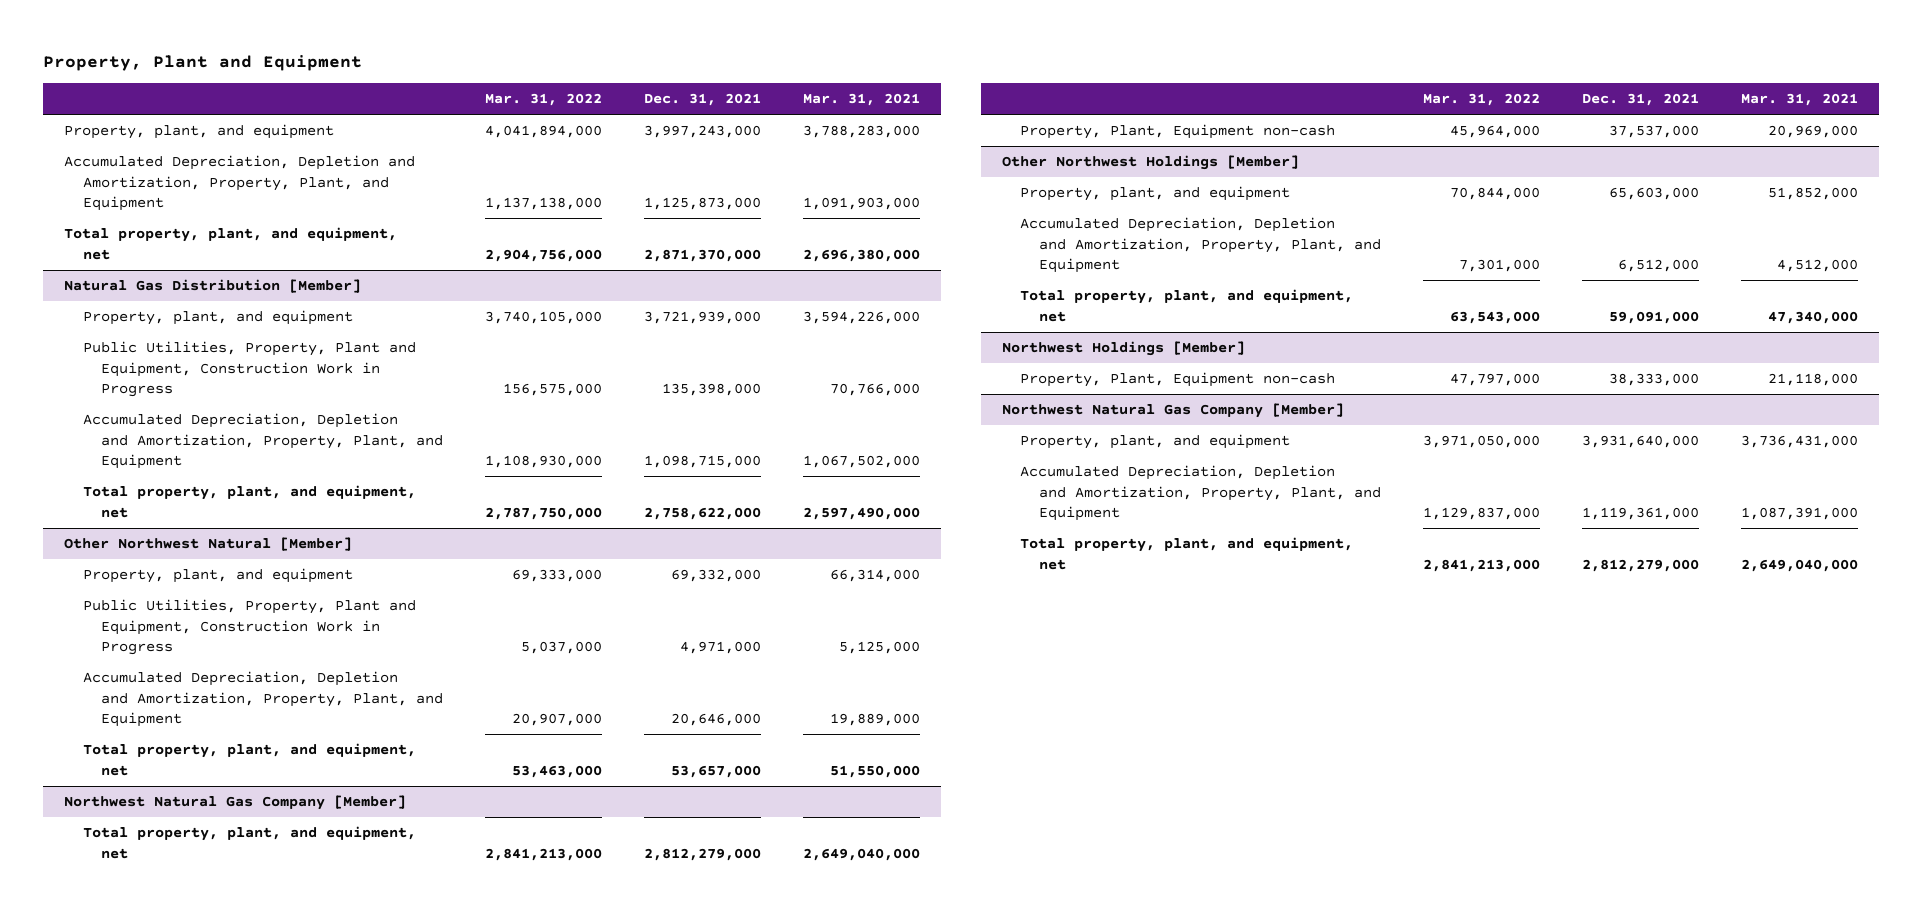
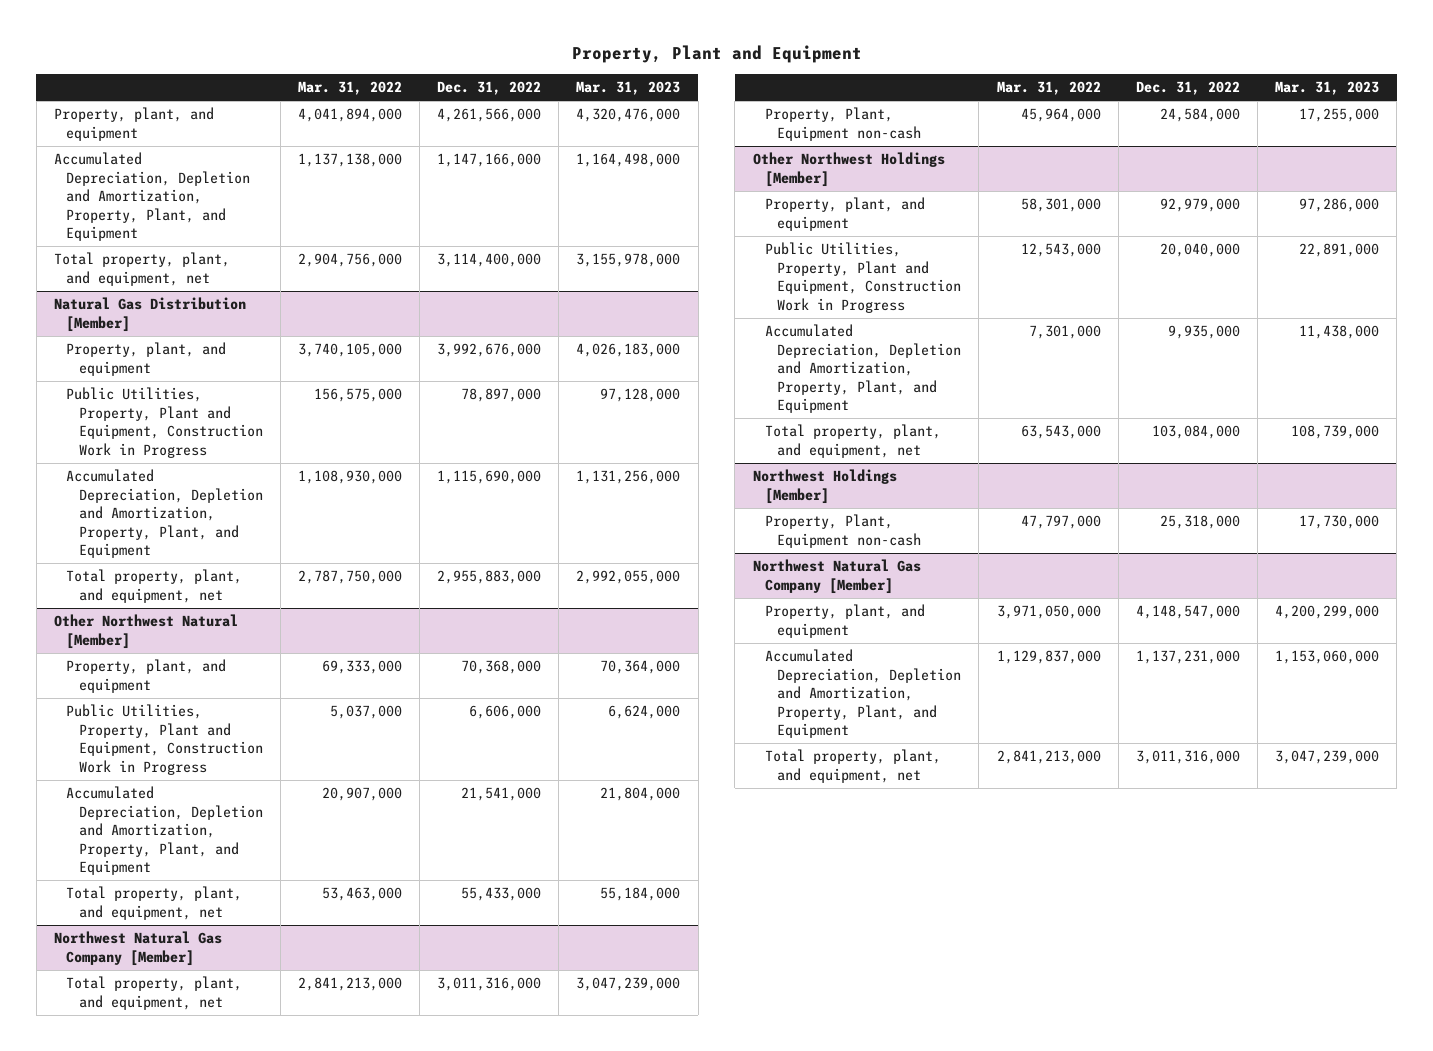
[644,93,762,107] Dec. 31, 2021 -> none
[803,93,921,107] Mar. 31, 2021 -> none
none -> [437,81,542,96] Dec. 31, 2022
none -> [576,81,681,96] Mar. 31, 2023
[1450,187,1541,201] 70,844,000 -> [1020,198,1101,213] 58,301,000
none -> [764,242,962,313] Public Utilities, Property, Plant and Equipment, Construction Work in Progress

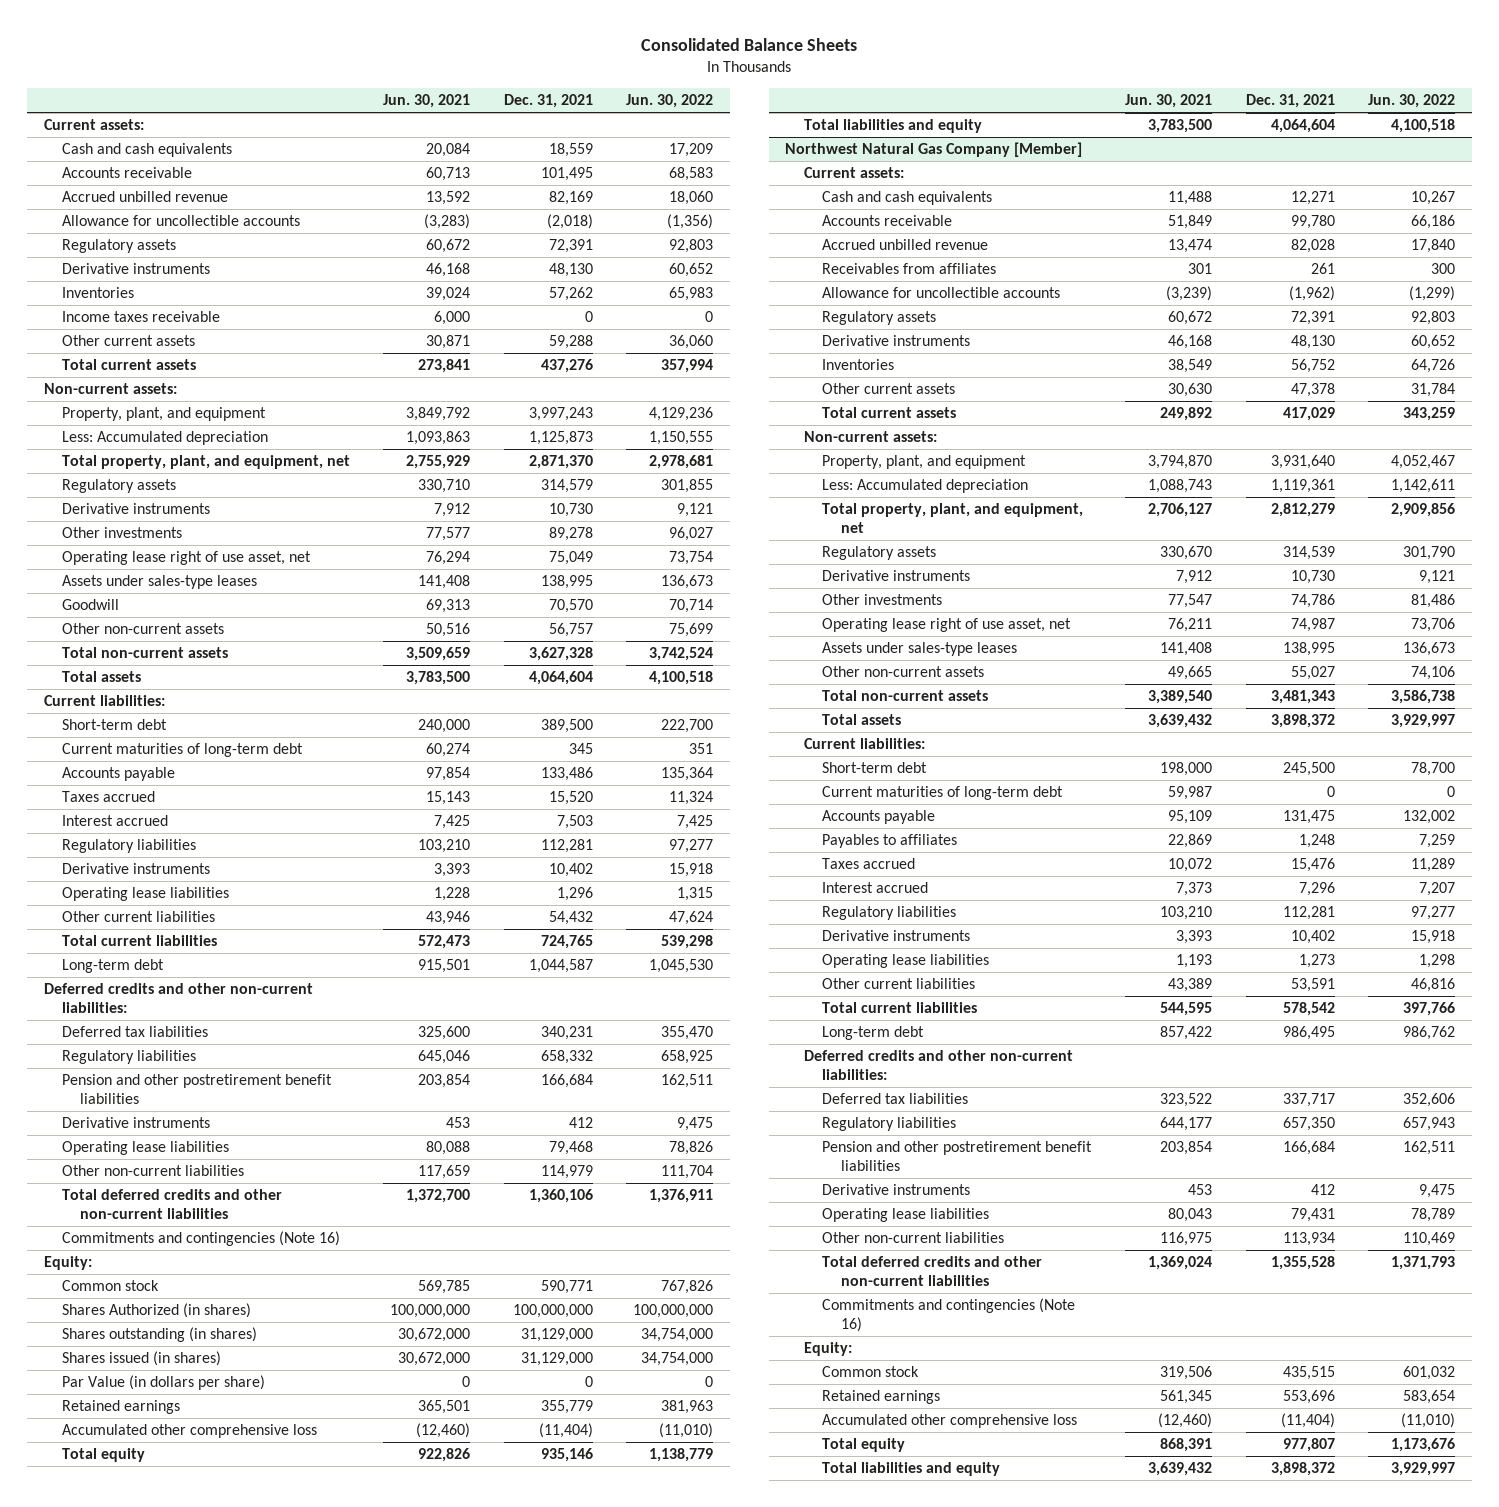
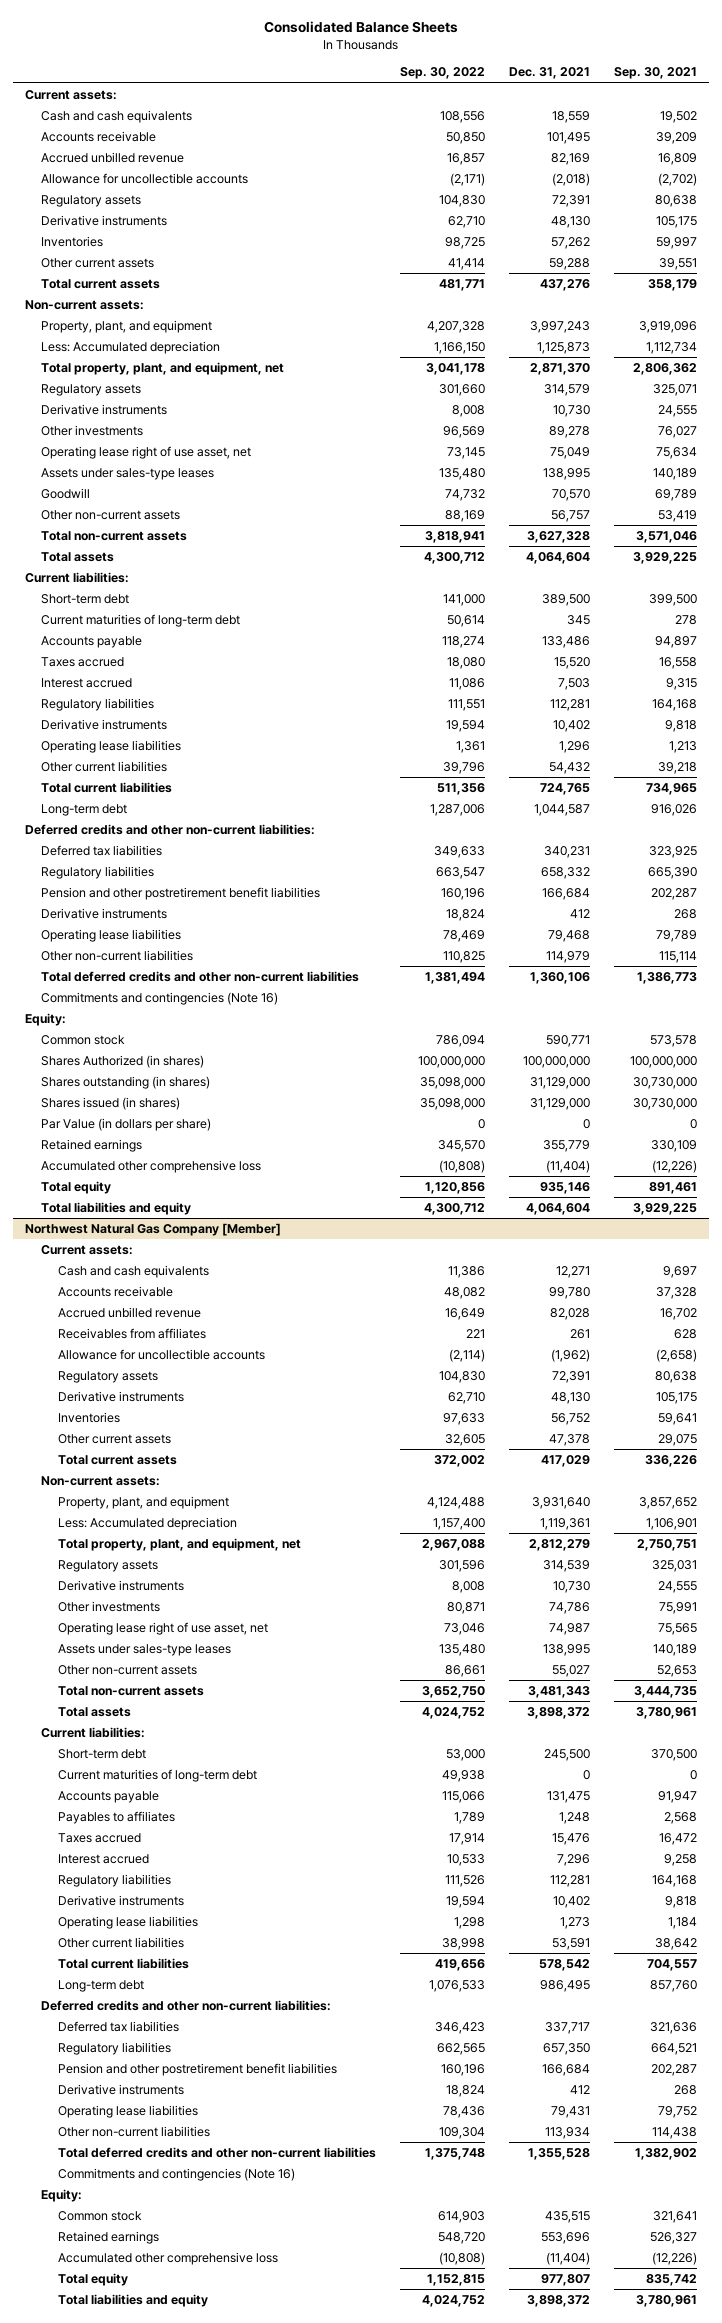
[383,93,471,108] Jun. 30, 2021 -> none
[626,93,714,108] Jun. 30, 2022 -> none
none -> [400,67,486,80] Sep. 30, 2022
none -> [614,67,698,80] Sep. 30, 2021
[61,311,220,323] Income taxes receivable -> none

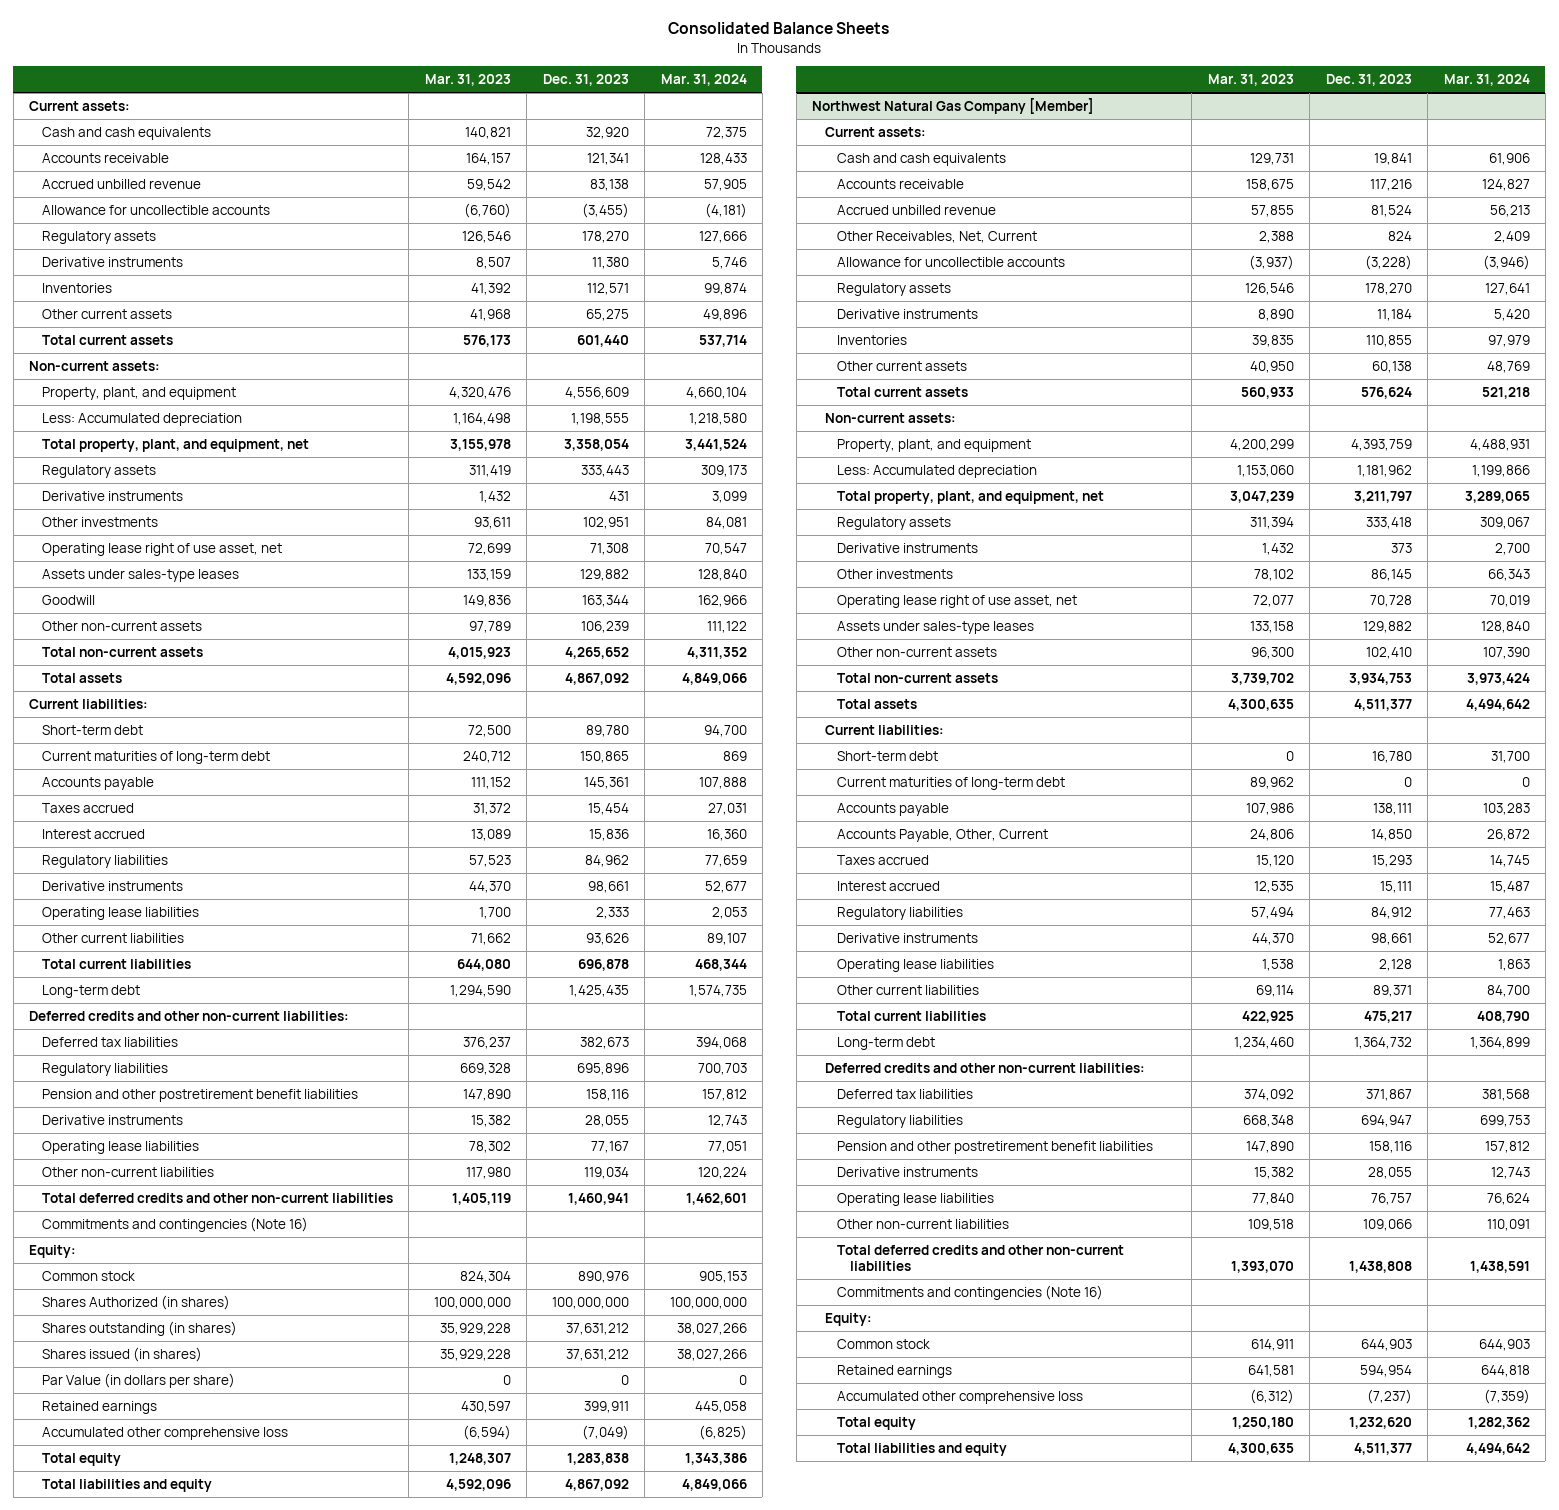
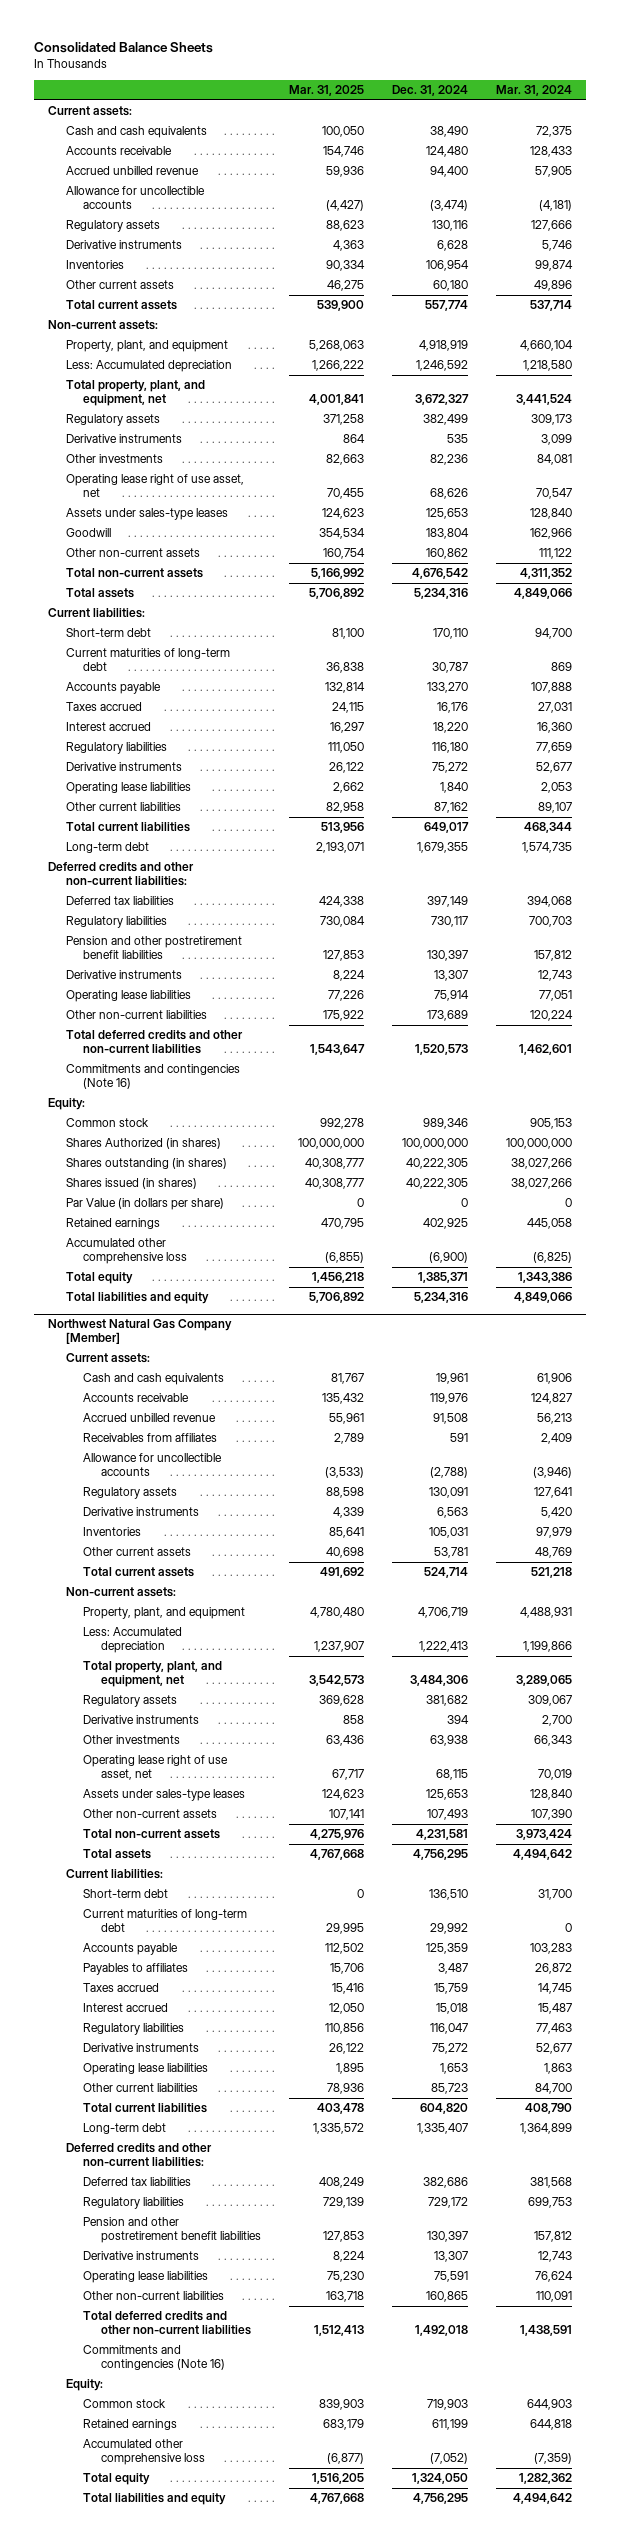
[424,74,511,87] Mar. 31, 2023 -> none
[542,74,629,87] Dec. 31, 2023 -> none
none -> [288,85,364,97] Mar. 31, 2025
none -> [391,85,468,97] Dec. 31, 2024
[837,231,1038,244] Other Receivables, Net, Current -> [83,1433,218,1443] Receivables from affiliates
[837,829,1049,843] Accounts Payable, Other, Current -> [83,1963,189,1976] Payables to affiliates

